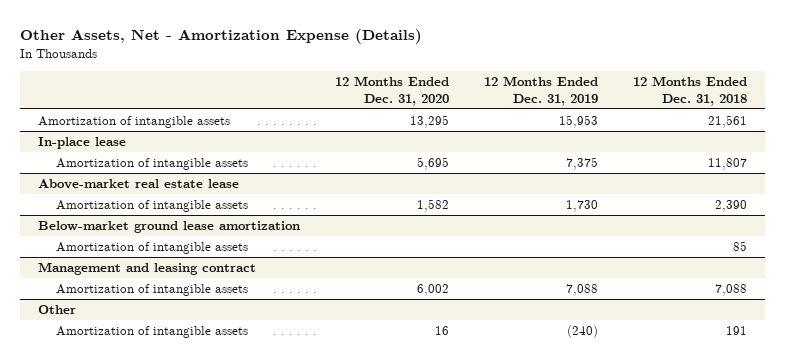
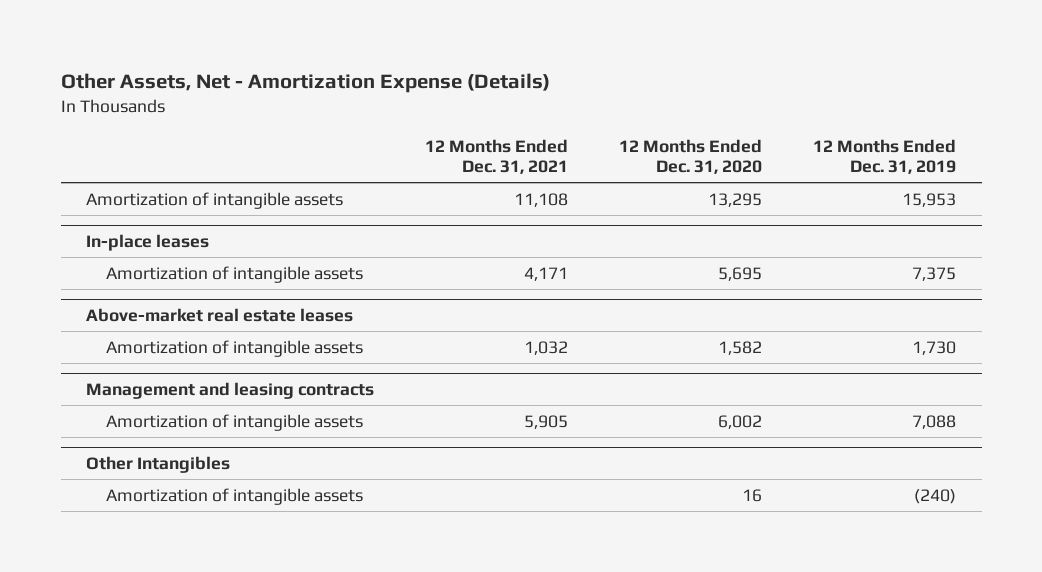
[633,76,748,106] 12 Months Ended Dec. 31, 2018 -> none
none -> [425,138,569,175] 12 Months Ended Dec. 31, 2021
[37,137,126,150] In-place lease -> [86,233,210,251] In-place leases
[37,179,239,190] Above-market real estate lease -> [86,307,354,322] Above-market real estate leases
[37,221,300,234] Below-market ground lease amortization -> none
[55,242,248,255] Amortization of intangible assets -> none
[37,262,256,276] Management and leasing contract -> [86,381,375,399] Management and leasing contracts
[37,305,76,315] Other -> [86,455,231,473] Other Intangibles

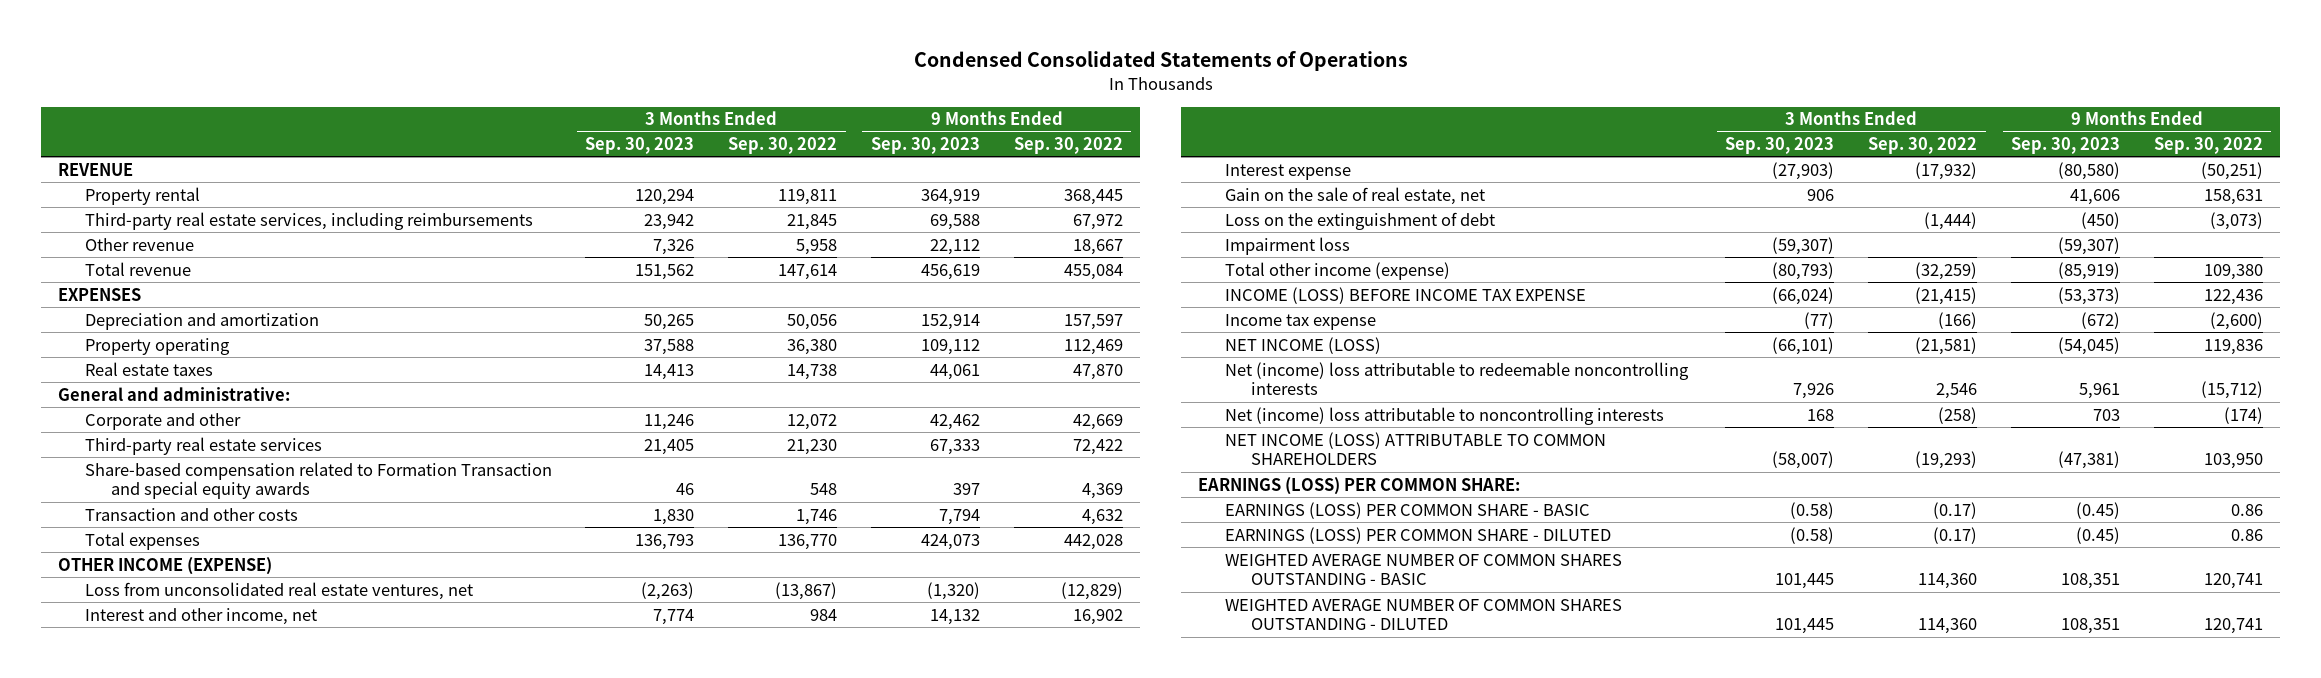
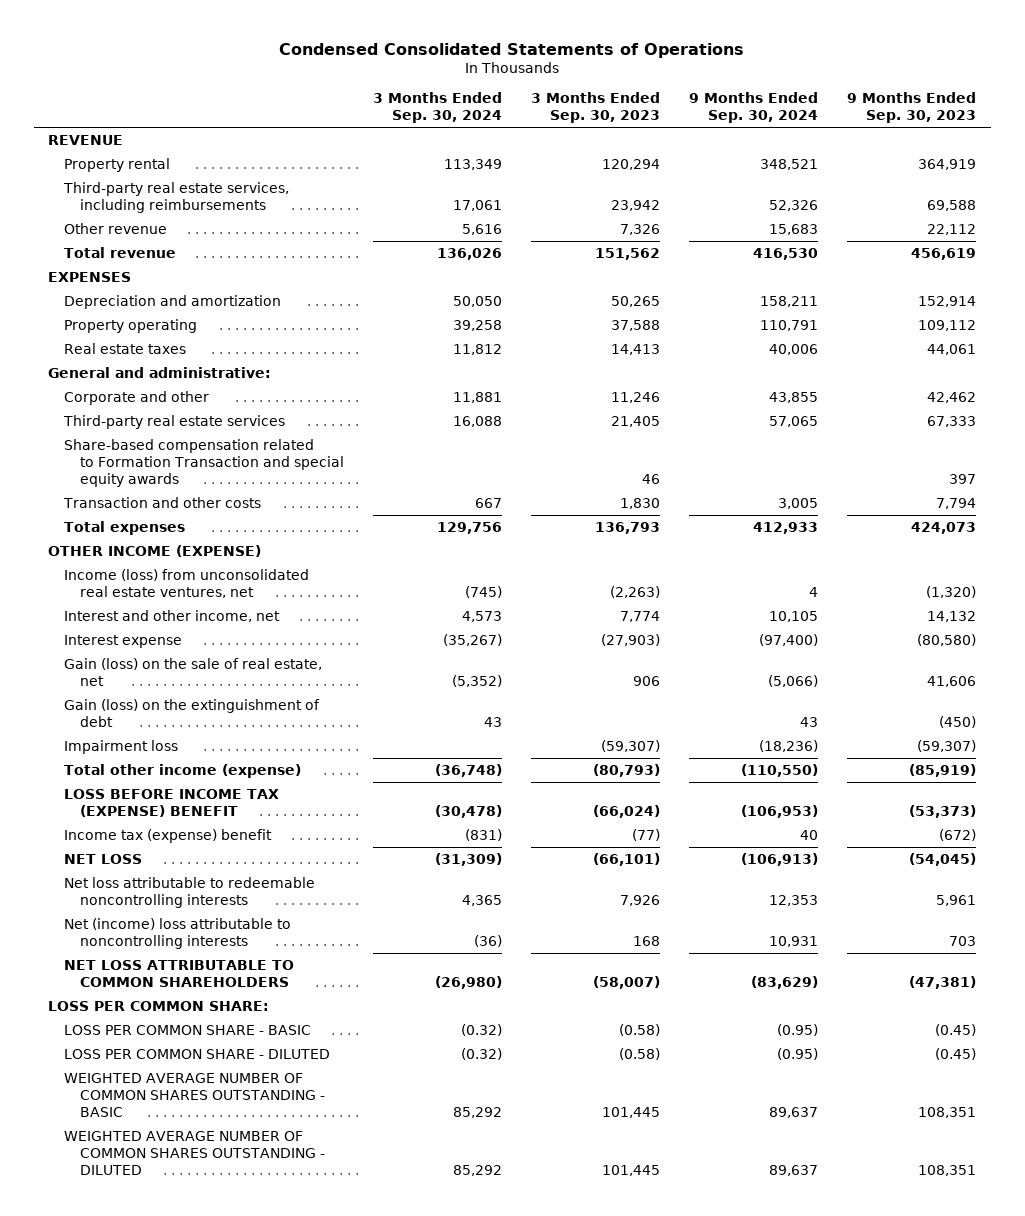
[728,137,838,155] Sep. 30, 2022 -> none
[1013,137,1123,155] Sep. 30, 2022 -> none
none -> [373,91,503,123] 3 Months Ended Sep. 30, 2024
none -> [689,91,819,123] 9 Months Ended Sep. 30, 2024
[84,581,473,600] Loss from unconsolidated real estate ventures, net -> [64,569,310,598] Income (loss) from unconsolidated real estate ventures, net
[1224,186,1485,205] Gain on the sale of real estate, net -> [64,658,323,686] Gain (loss) on the sale of real estate, net
[1224,211,1495,230] Loss on the extinguishment of debt -> [64,699,321,727] Gain (loss) on the extinguishment of debt
[1224,286,1586,304] INCOME (LOSS) BEFORE INCOME TAX EXPENSE -> [64,789,280,817] LOSS BEFORE INCOME TAX (EXPENSE) BENEFIT
[1224,313,1376,330] Income tax expense -> [64,829,273,844] Income tax (expense) benefit
[1224,336,1381,354] NET INCOME (LOSS) -> [64,854,143,865] NET LOSS
[1224,361,1689,396] Net (income) loss attributable to redeemable noncontrolling interests -> [64,877,316,908] Net loss attributable to redeemable noncontrolling interests
[1224,431,1606,466] NET INCOME (LOSS) ATTRIBUTABLE TO COMMON SHAREHOLDERS -> [64,960,295,987] NET LOSS ATTRIBUTABLE TO COMMON SHAREHOLDERS
[1198,476,1521,495] EARNINGS (LOSS) PER COMMON SHARE: -> [48,1001,270,1012] LOSS PER COMMON SHARE:
[1224,501,1590,519] EARNINGS (LOSS) PER COMMON SHARE - BASIC -> [64,1025,312,1036] LOSS PER COMMON SHARE - BASIC
[1224,526,1611,544] EARNINGS (LOSS) PER COMMON SHARE - DILUTED -> [64,1049,331,1060] LOSS PER COMMON SHARE - DILUTED

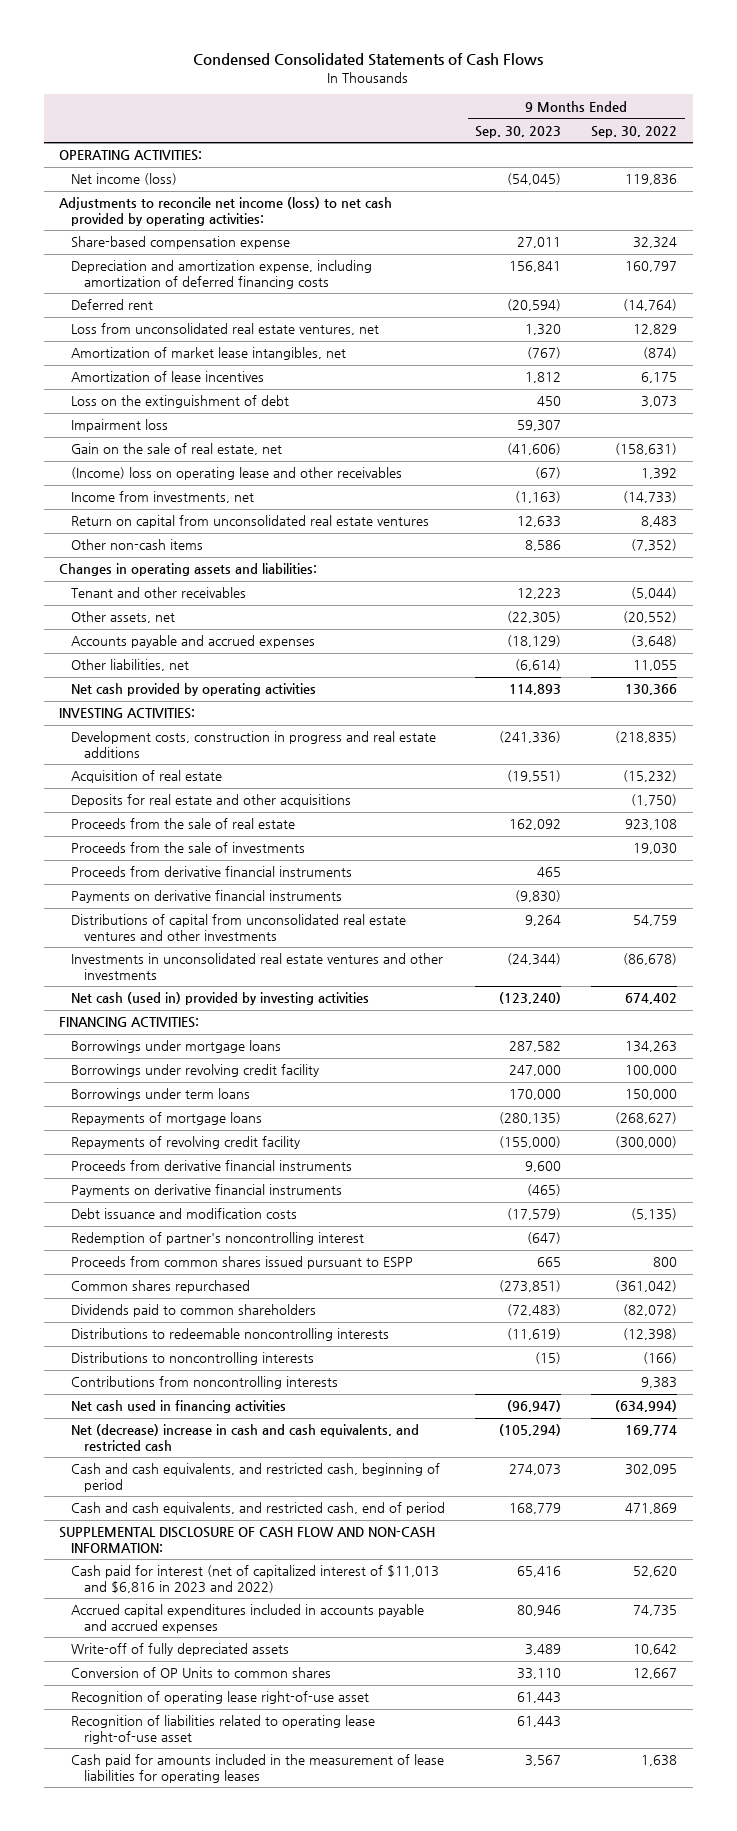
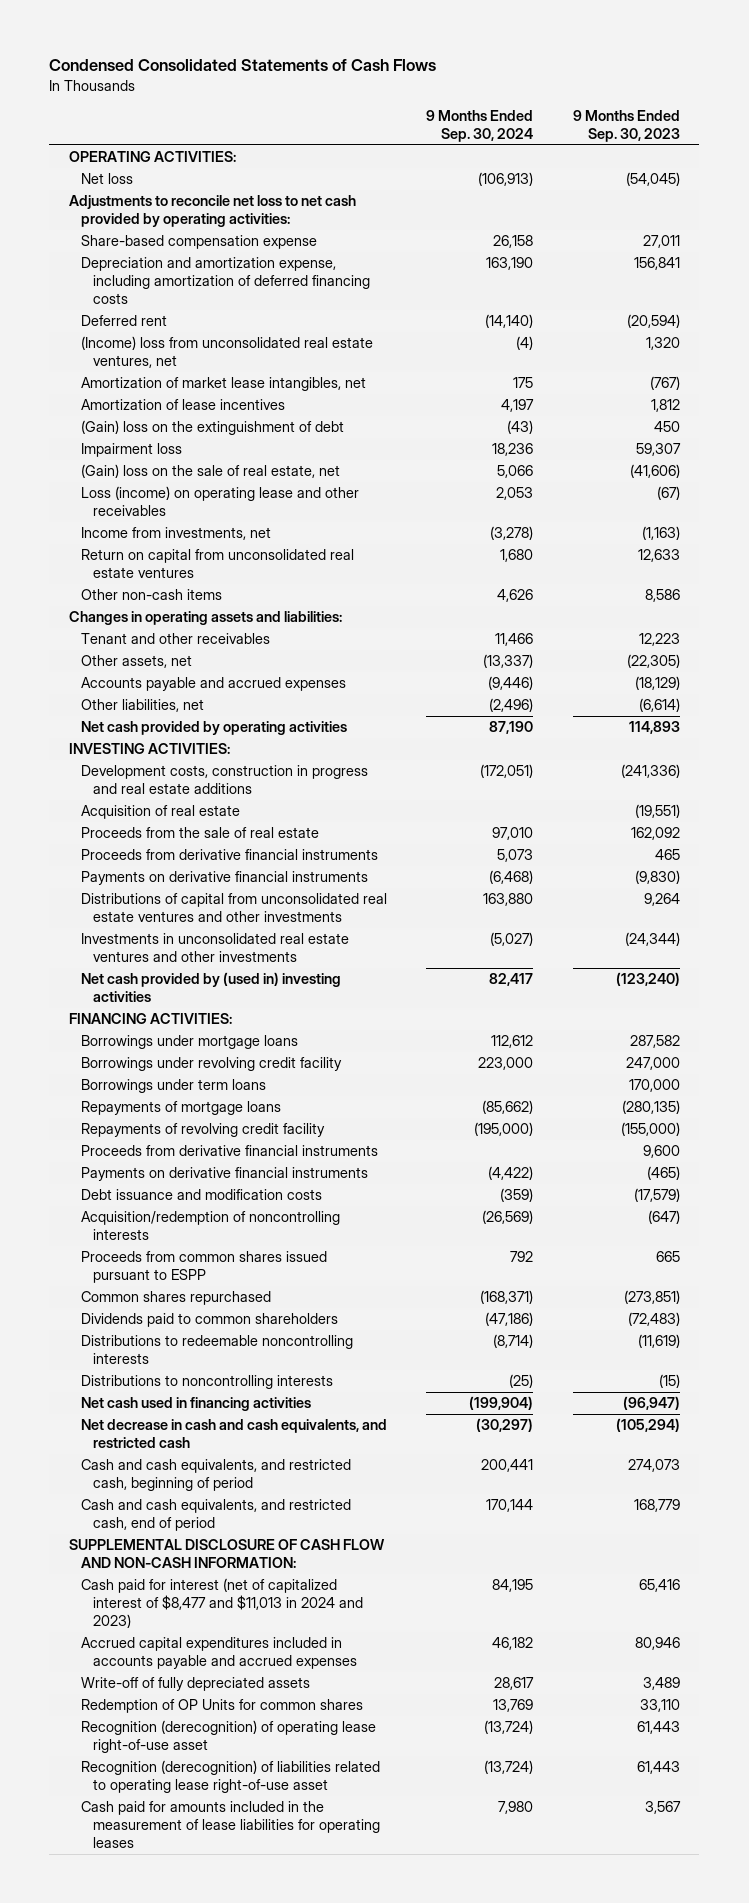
[591,125,678,138] Sep. 30, 2022 -> none
none -> [426,109,534,143] 9 Months Ended Sep. 30, 2024
[71,173,178,186] Net income (loss) -> [81,173,134,185] Net loss
[59,197,393,226] Adjustments to reconcile net income (loss) to net cash provided by operating activities: -> [68,195,356,228] Adjustments to reconcile net loss to net cash provided by operating activities:
[71,323,380,336] Loss from unconsolidated real estate ventures, net -> [81,336,374,369] (Income) loss from unconsolidated real estate ventures, net
[71,395,290,409] Loss on the extinguishment of debt -> [81,420,345,436] (Gain) loss on the extinguishment of debt
[71,443,283,456] Gain on the sale of real estate, net -> [81,464,341,479] (Gain) loss on the sale of real estate, net
[71,467,403,481] (Income) loss on operating lease and other receivables -> [81,486,360,517] Loss (income) on operating lease and other receivables
[71,794,352,808] Deposits for real estate and other acquisitions -> none
[71,842,306,854] Proceeds from the sale of investments -> none
[71,992,370,1006] Net cash (used in) provided by investing activities -> [81,972,342,1003] Net cash provided by (used in) investing activities
[71,1232,365,1246] Redemption of partner's noncontrolling interest -> [81,1211,341,1241] Acquisition/redemption of noncontrolling interests
[71,1376,339,1390] Contributions from noncontrolling interests -> none
[71,1424,420,1451] Net (decrease) increase in cash and cash equivalents, and restricted cash -> [81,1419,388,1449] Net decrease in cash and cash equivalents, and restricted cash
[71,1565,440,1593] Cash paid for interest (net of capitalized interest of $11,013 and $6,816 in 2023 and 2022) -> [81,1578,364,1629] Cash paid for interest (net of capitalized interest of $8,477 and $11,013 in 2024 and 2023)
[71,1667,332,1679] Conversion of OP Units to common shares -> [81,1699,364,1714] Redemption of OP Units for common shares
[71,1691,370,1705] Recognition of operating lease right-of-use asset -> [81,1720,377,1754] Recognition (derecognition) of operating lease right-of-use asset
[71,1715,376,1744] Recognition of liabilities related to operating lease right-of-use asset -> [81,1760,381,1794] Recognition (derecognition) of liabilities related to operating lease right-of-use asset

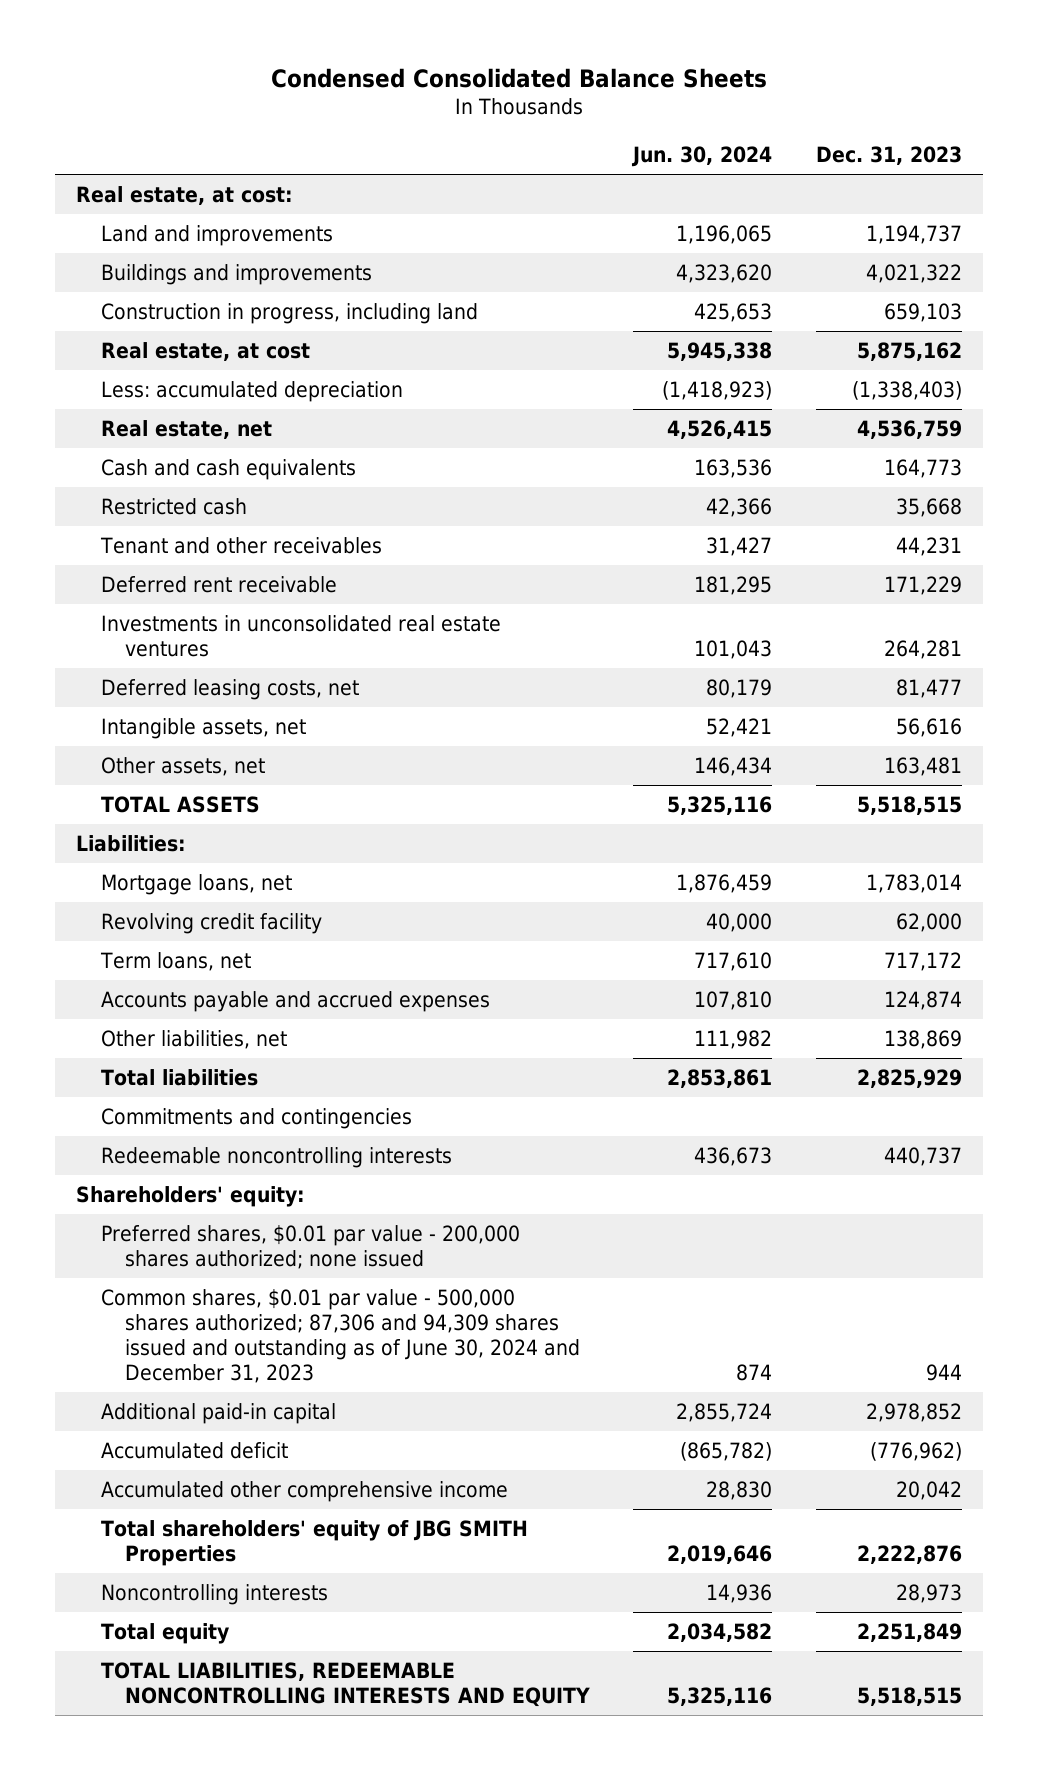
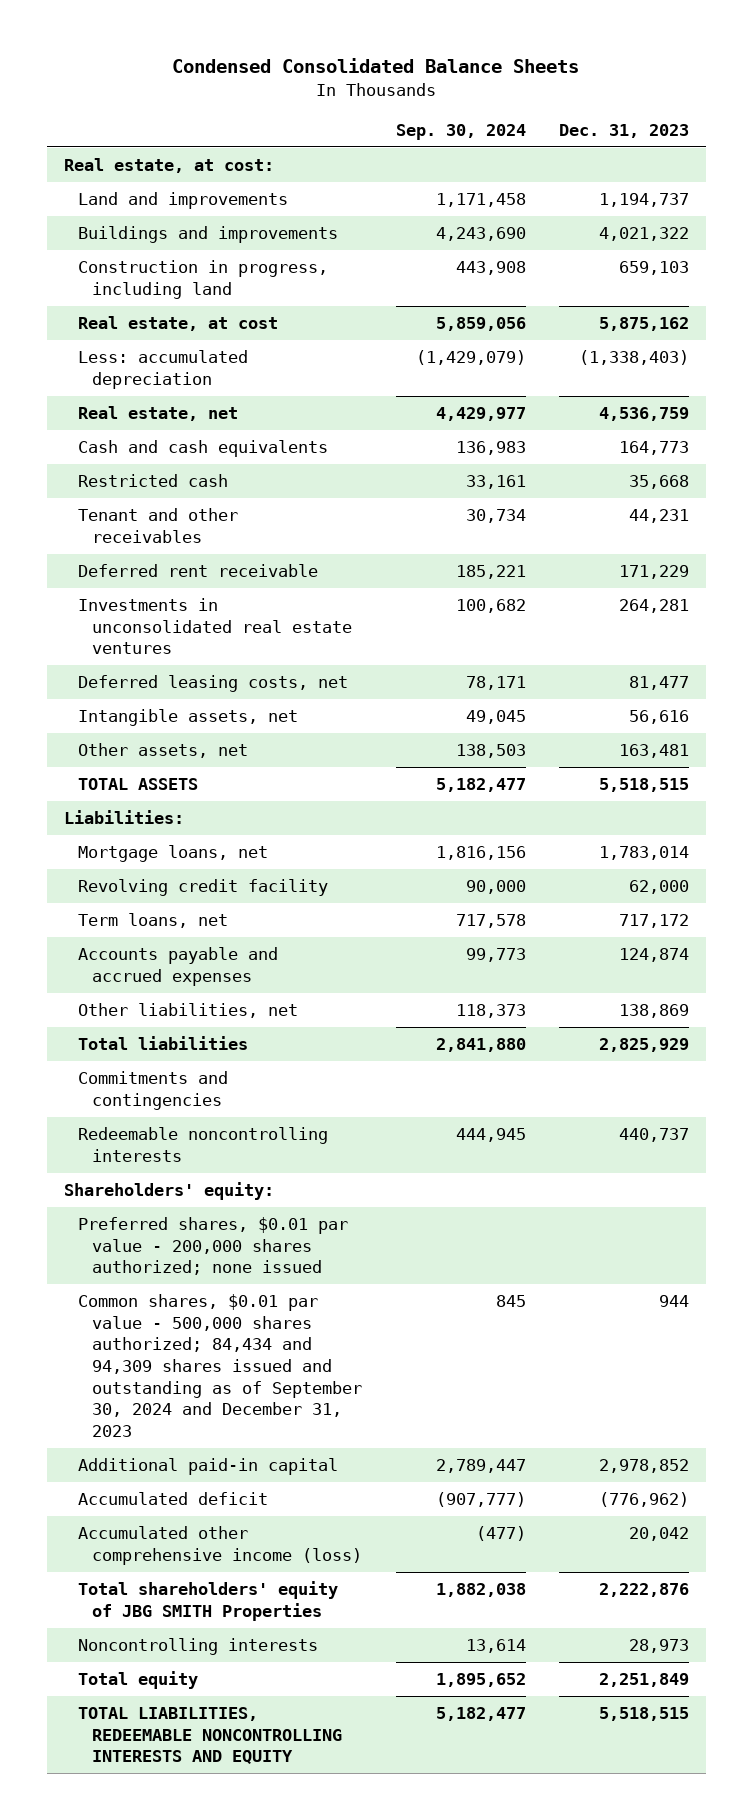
[631,145,773,167] Jun. 30, 2024 -> none
none -> [395,123,526,140] Sep. 30, 2024
[100,1289,580,1383] Common shares, $0.01 par value - 500,000 shares authorized; 87,306 and 94,309 shares issued and outstanding as of June 30, 2024 and December 31, 2023 -> [78,1294,363,1437] Common shares, $0.01 par value - 500,000 shares authorized; 84,434 and 94,309 shares issued and outstanding as of September 30, 2024 and December 31, 2023
[100,1481,508,1503] Accumulated other comprehensive income -> [78,1526,363,1565] Accumulated other comprehensive income (loss)

